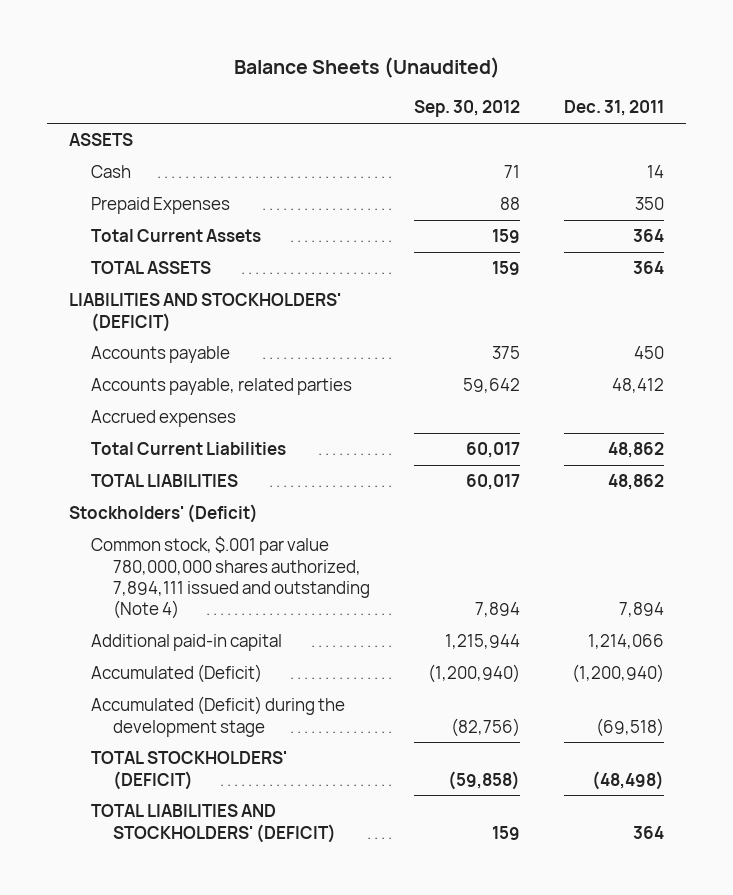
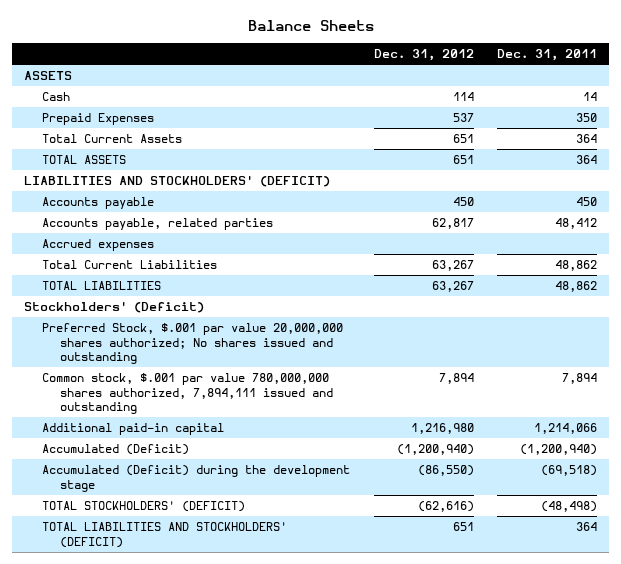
[233,56,500,78] Balance Sheets (Unaudited) -> [247,19,374,31] Balance Sheets
[413,100,520,118] Sep. 30, 2012 -> none
none -> [373,49,474,62] Dec. 31, 2012
none -> [41,323,343,364] Preferred Stock, $.001 par value 20,000,000 shares authorized; No shares issued and outstanding
[90,536,370,619] Common stock, $.001 par value 780,000,000 shares authorized, 7,894,111 issued and outstanding (Note 4) -> [41,373,333,414] Common stock, $.001 par value 780,000,000 shares authorized, 7,894,111 issued and outstanding

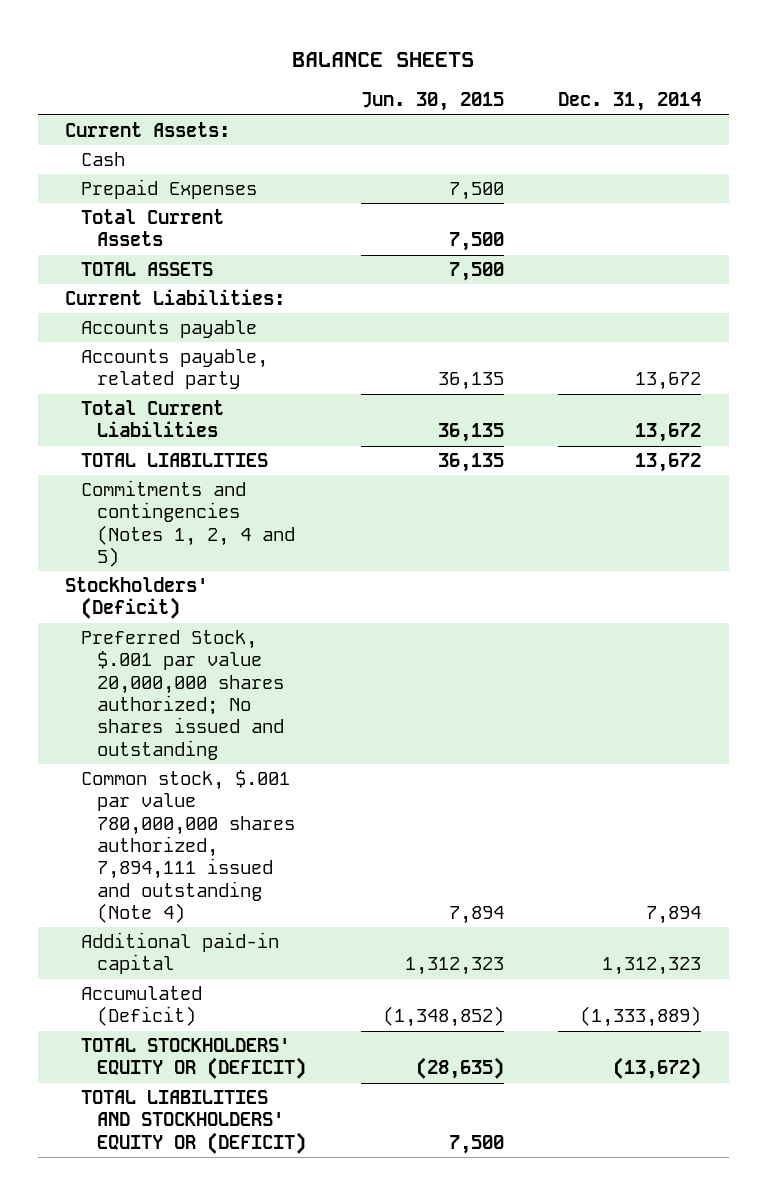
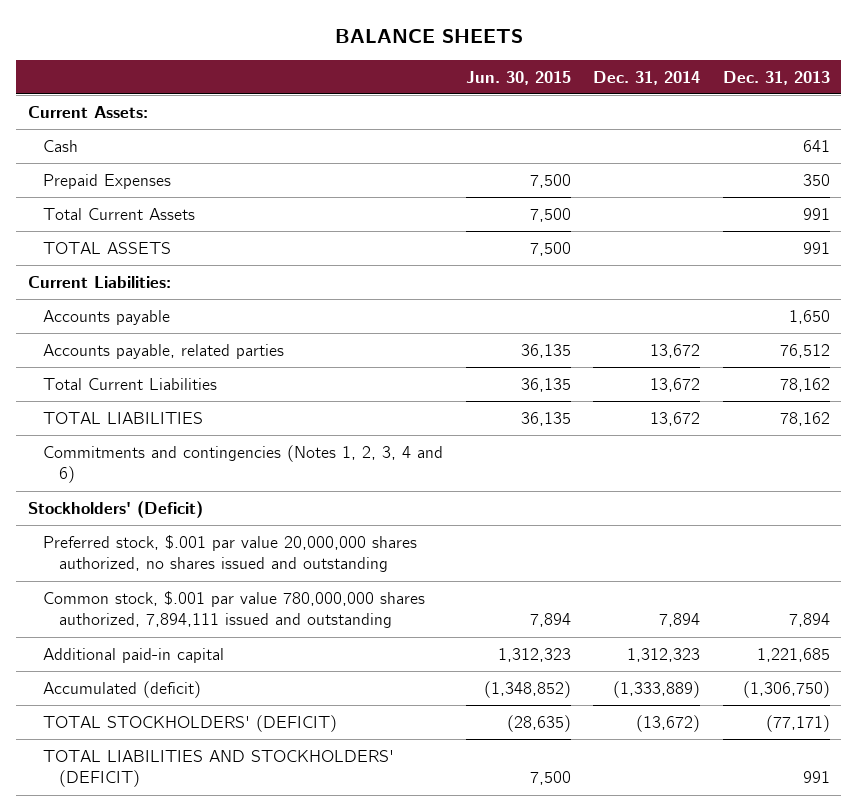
none -> [722,70,830,85] Dec. 31, 2013
[81,349,269,390] Accounts payable, related party -> [43,343,285,359] Accounts payable, related parties
[81,480,296,568] Commitments and contingencies (Notes 1, 2, 4 and 5) -> [43,444,444,484] Commitments and contingencies (Notes 1, 2, 3, 4 and 6)
[81,630,285,760] Preferred Stock, $.001 par value 20,000,000 shares authorized; No shares issued and outstanding -> [43,534,418,573] Preferred stock, $.001 par value 20,000,000 shares authorized, no shares issued and outstanding
[81,770,296,923] Common stock, $.001 par value 780,000,000 shares authorized, 7,894,111 issued and outstanding (Note 4) -> [43,590,426,629] Common stock, $.001 par value 780,000,000 shares authorized, 7,894,111 issued and outstanding
[81,986,203,1027] Accumulated (Deficit) -> [43,680,202,698] Accumulated (deficit)
[81,1038,307,1080] TOTAL STOCKHOLDERS' EQUITY OR (DEFICIT) -> [43,714,338,732] TOTAL STOCKHOLDERS' (DEFICIT)
[81,1090,307,1154] TOTAL LIABILITIES AND STOCKHOLDERS' EQUITY OR (DEFICIT) -> [43,749,395,788] TOTAL LIABILITIES AND STOCKHOLDERS' (DEFICIT)

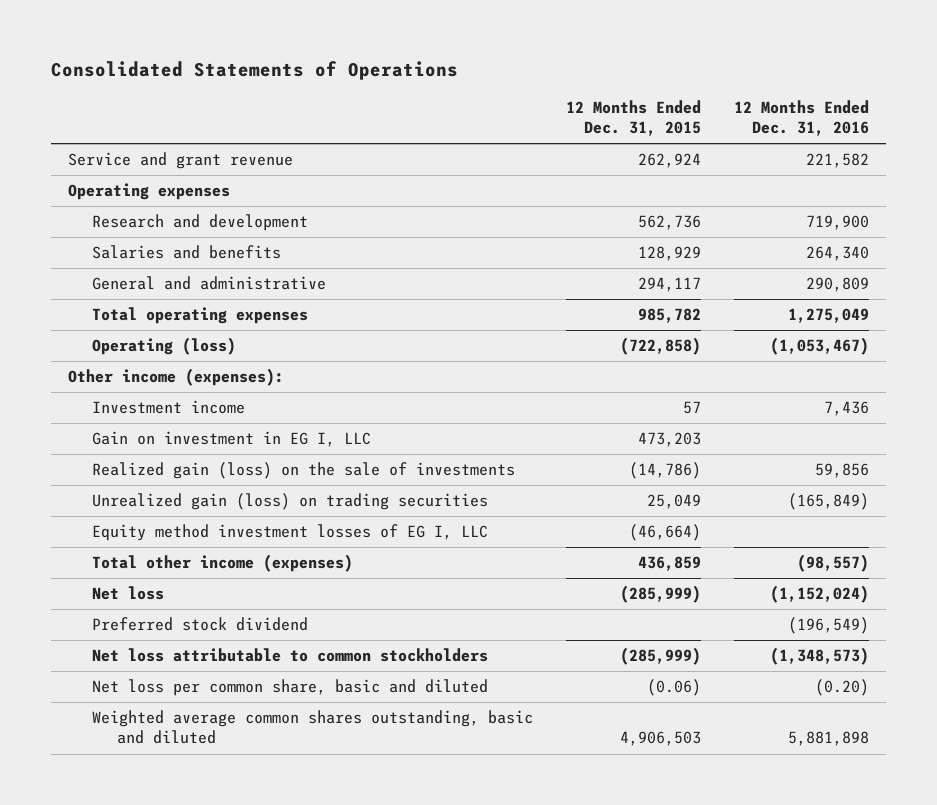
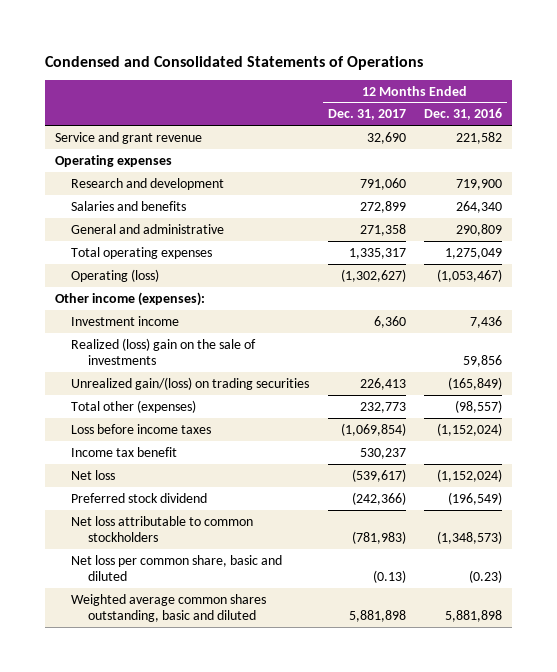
[51,60,459,80] Consolidated Statements of Operations -> [45,55,424,70] Condensed and Consolidated Statements of Operations
[566,100,702,137] 12 Months Ended Dec. 31, 2015 -> none
none -> [327,109,406,121] Dec. 31, 2017
[92,431,372,448] Gain on investment in EG I, LLC -> none
[92,524,489,542] Equity method investment losses of EG I, LLC -> none
[92,462,516,480] Realized gain (loss) on the sale of investments -> [71,337,257,365] Realized (loss) gain on the sale of investments
[92,493,489,511] Unrealized gain (loss) on trading securities -> [71,376,310,390] Unrealized gain/(loss) on trading securities
[92,554,354,573] Total other income (expenses) -> [71,399,197,413] Total other (expenses)
none -> [71,423,212,434] Loss before income taxes
none -> [71,446,178,457] Income tax benefit
[815,679,870,697] (0.20) -> [469,569,503,583] (0.23)

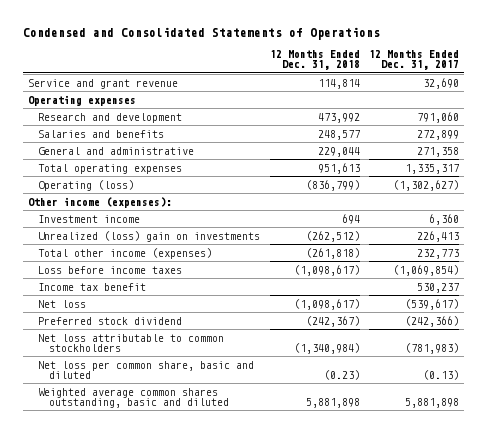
[424,108,503,121] Dec. 31, 2016 -> none
none -> [269,49,360,71] 12 Months Ended Dec. 31, 2018
[71,337,257,365] Realized (loss) gain on the sale of investments -> none
[71,376,310,390] Unrealized gain/(loss) on trading securities -> [38,230,261,242] Unrealized (loss) gain on investments
[71,399,197,413] Total other (expenses) -> [38,247,213,259] Total other income (expenses)

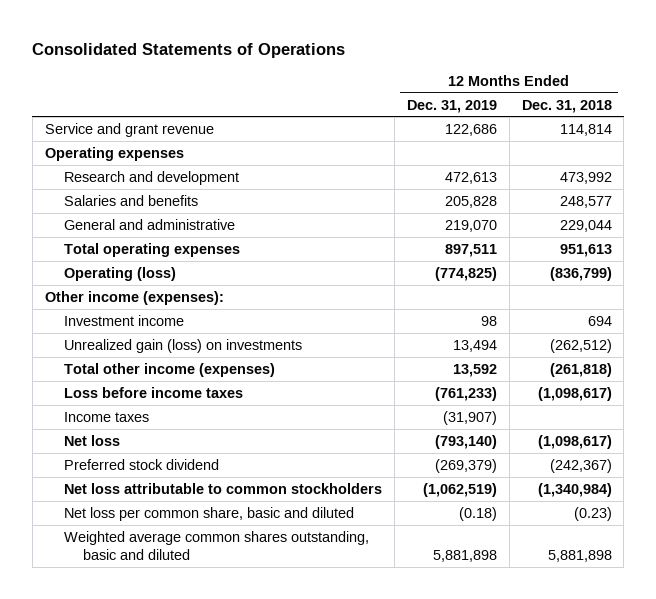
[22,26,380,40] Condensed and Consolidated Statements of Operations -> [32,42,346,58] Consolidated Statements of Operations
[369,49,460,71] 12 Months Ended Dec. 31, 2017 -> none
none -> [406,99,497,113] Dec. 31, 2019
[38,230,261,242] Unrealized (loss) gain on investments -> [63,338,302,353] Unrealized gain (loss) on investments
[38,282,147,291] Income tax benefit -> [63,411,149,422] Income taxes

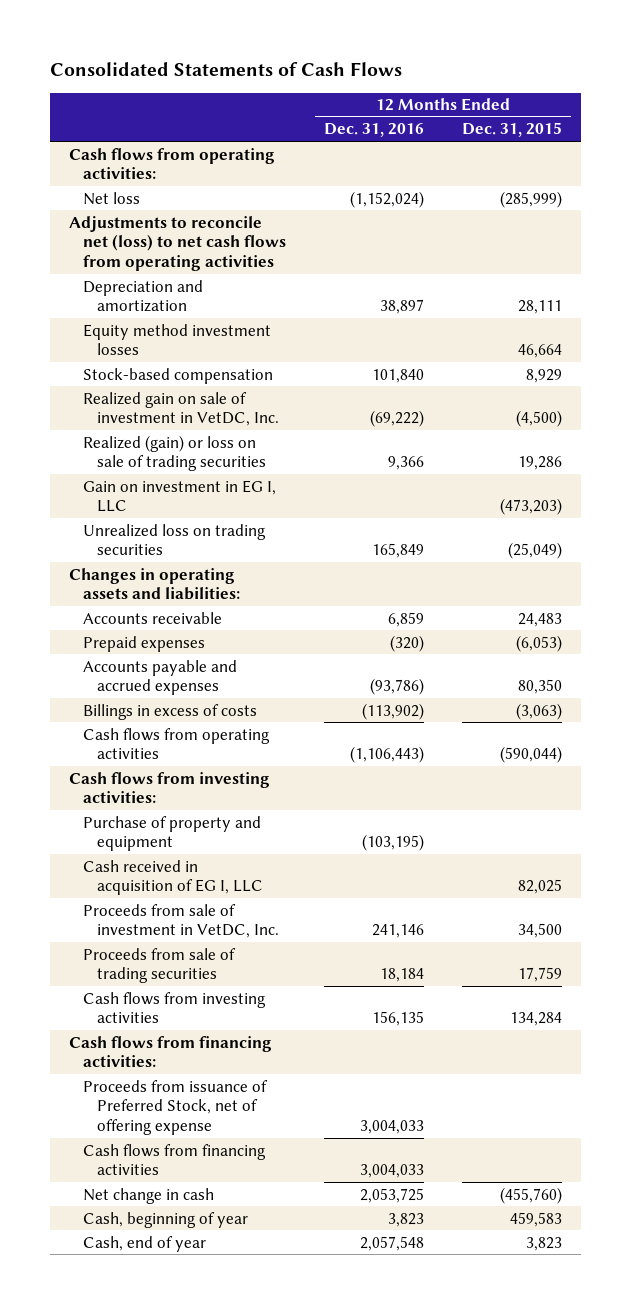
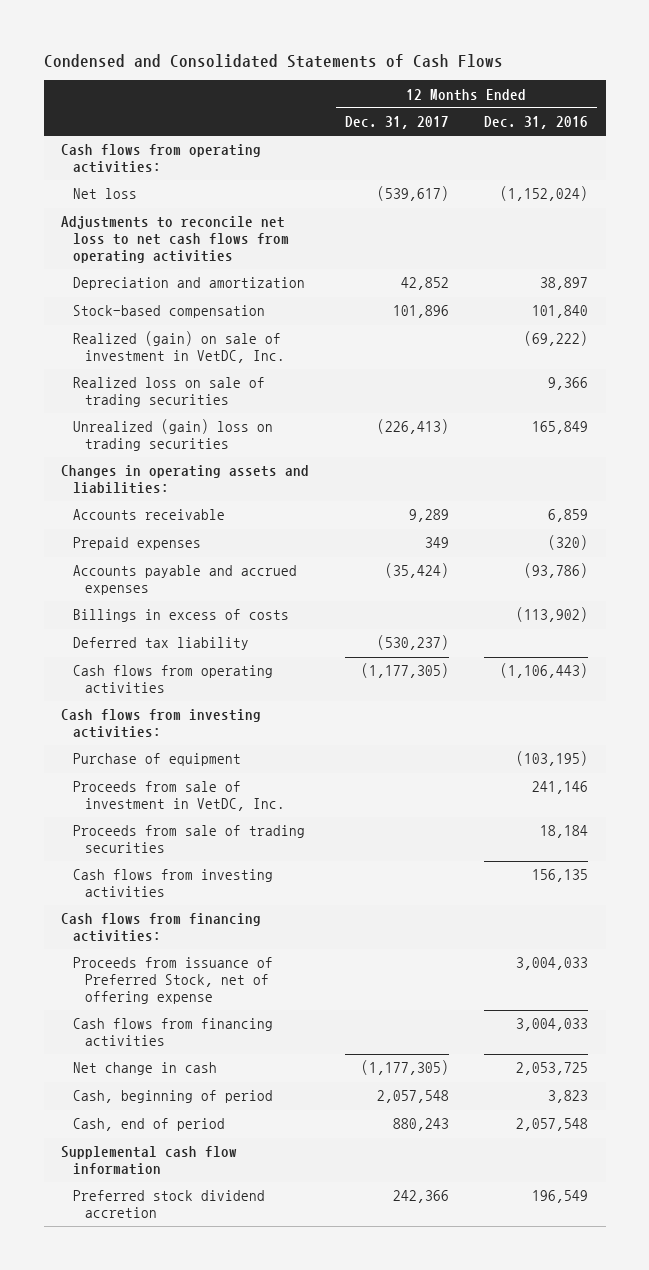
[49,61,402,76] Consolidated Statements of Cash Flows -> [43,54,503,69] Condensed and Consolidated Statements of Cash Flows
[462,122,563,138] Dec. 31, 2015 -> none
none -> [344,116,449,130] Dec. 31, 2017
[68,215,287,272] Adjustments to reconcile net (loss) to net cash flows from operating activities -> [61,216,290,263] Adjustments to reconcile net loss to net cash flows from operating activities
[83,323,272,356] Equity method investment losses -> none
[83,479,277,513] Gain on investment in EG I, LLC -> none
[83,391,280,427] Realized gain on sale of investment in VetDC, Inc. -> [73,331,286,363] Realized (gain) on sale of investment in VetDC, Inc.
[83,434,267,472] Realized (gain) or loss on sale of trading securities -> [73,377,266,407] Realized loss on sale of trading securities
[83,523,267,556] Unrealized loss on trading securities -> [73,419,274,451] Unrealized (gain) loss on trading securities
none -> [73,637,250,651] Deferred tax liability
[83,859,264,896] Cash received in acquisition of EG I, LLC -> none
[83,815,262,852] Purchase of property and equipment -> [73,753,242,767] Purchase of equipment
[83,1211,249,1228] Cash, beginning of year -> [73,1090,274,1104] Cash, beginning of period
[83,1235,207,1252] Cash, end of year -> [73,1118,226,1132] Cash, end of period
none -> [61,1146,238,1175] Supplemental cash flow information
none -> [73,1190,266,1218] Preferred stock dividend accretion

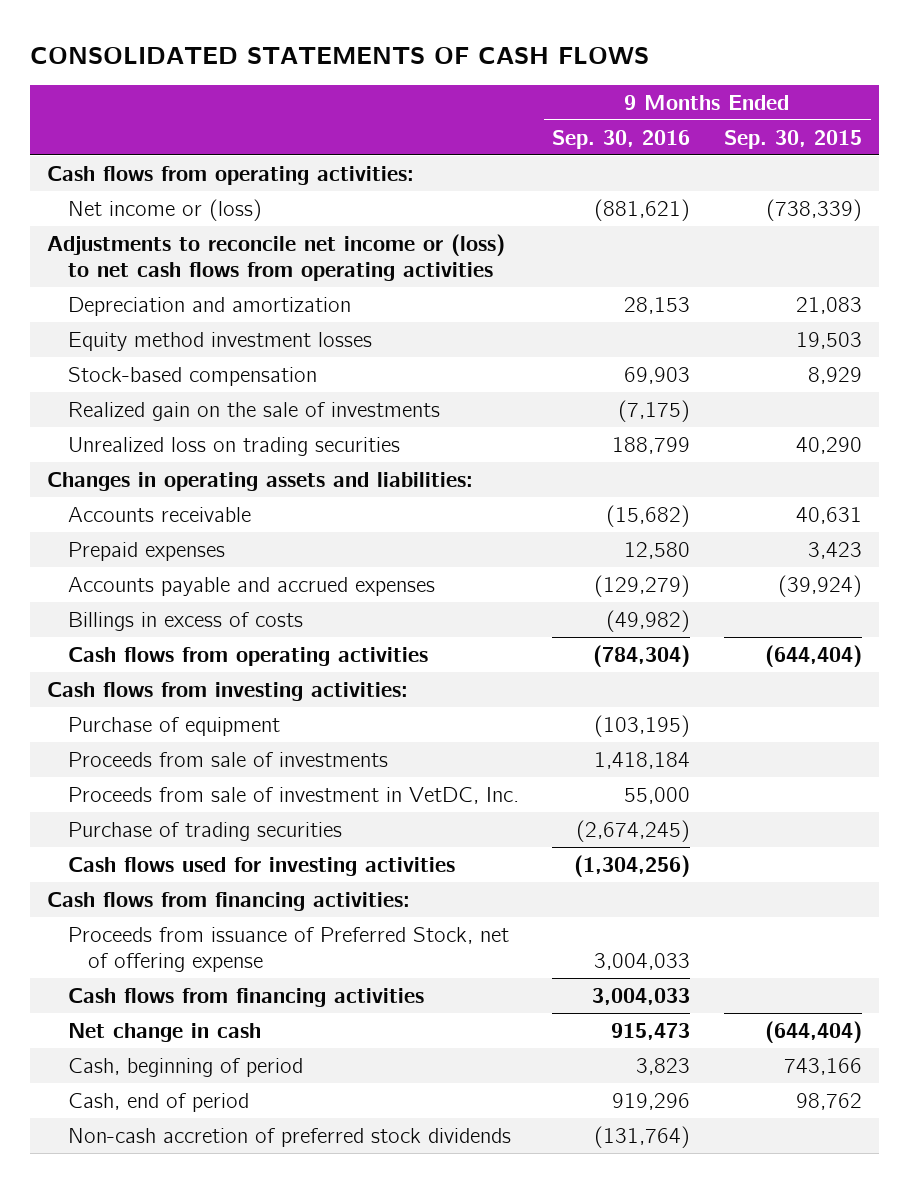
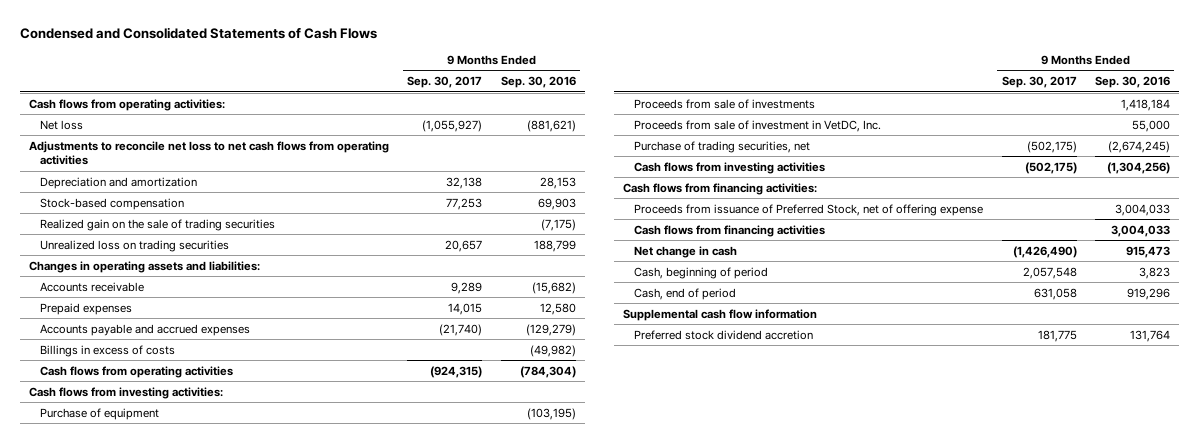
[29,46,649,64] CONSOLIDATED STATEMENTS OF CASH FLOWS -> [19,26,377,39] Condensed and Consolidated Statements of Cash Flows
[724,129,863,149] Sep. 30, 2015 -> none
none -> [407,76,483,89] Sep. 30, 2017
[67,198,262,221] Net income or (loss) -> [39,119,83,130] Net loss
[46,233,505,281] Adjustments to reconcile net income or (loss) to net cash flows from operating activities -> [29,140,390,166] Adjustments to reconcile net loss to net cash flows from operating activities
[67,331,372,351] Equity method investment losses -> none
[67,401,440,421] Realized gain on the sale of investments -> [39,218,275,231] Realized gain on the sale of trading securities
[67,821,342,841] Purchase of trading securities -> [633,140,810,153] Purchase of trading securities, net
[67,856,455,876] Cash flows used for investing activities -> [633,161,825,174] Cash flows from investing activities
none -> [623,308,818,321] Supplemental cash flow information
[67,1127,511,1147] Non-cash accretion of preferred stock dividends -> [633,329,813,340] Preferred stock dividend accretion
[594,1125,691,1148] (131,764) -> [1129,329,1170,342] 131,764

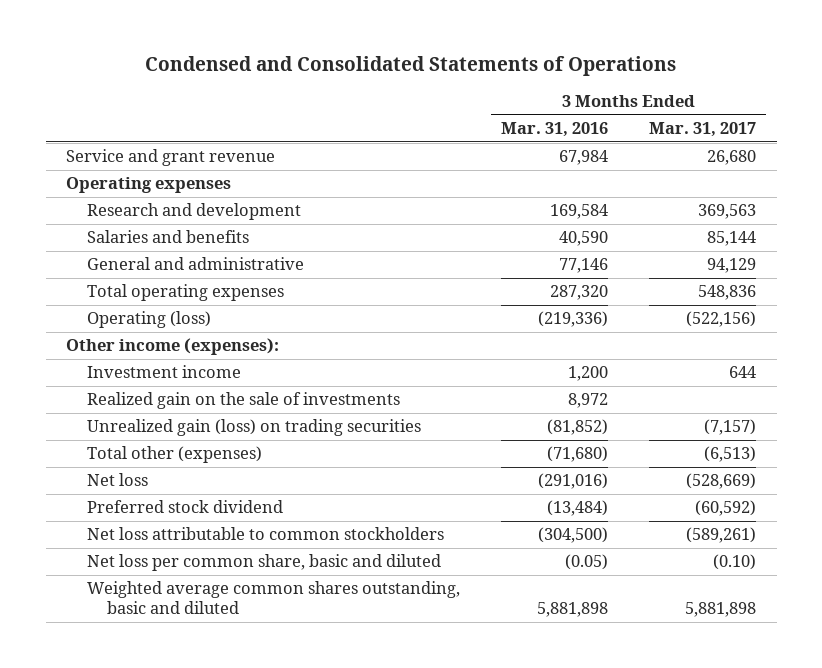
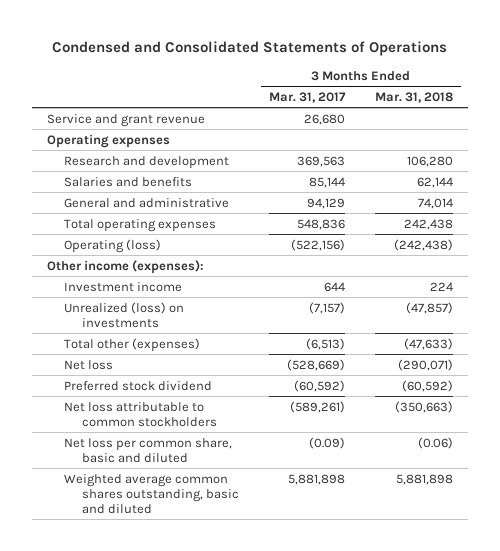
[500,122,608,138] Mar. 31, 2016 -> none
none -> [375,91,454,103] Mar. 31, 2018
[86,392,400,410] Realized gain on the sale of investments -> none
[86,419,421,437] Unrealized gain (loss) on trading securities -> [64,301,185,328] Unrealized (loss) on investments
[713,554,757,571] (0.10) -> [308,436,345,449] (0.09)

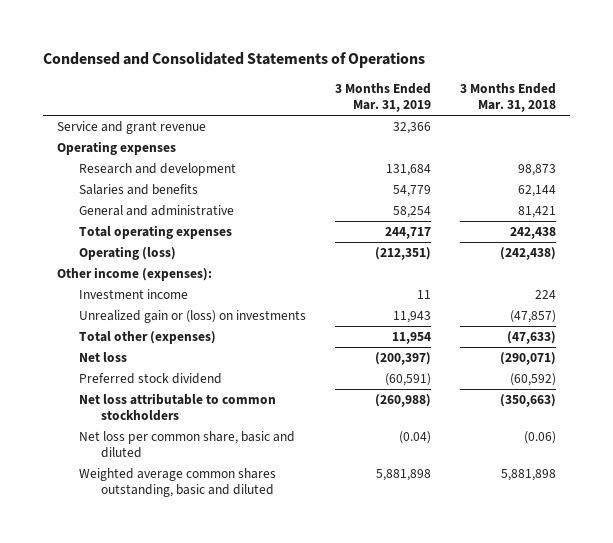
[268,91,346,103] Mar. 31, 2017 -> none
none -> [335,83,432,113] 3 Months Ended Mar. 31, 2019
[407,155,454,167] 106,280 -> [517,164,556,177] 98,873
[418,197,454,209] 74,014 -> [517,206,556,219] 81,421
[64,301,185,328] Unrealized (loss) on investments -> [79,310,307,324] Unrealized gain or (loss) on investments

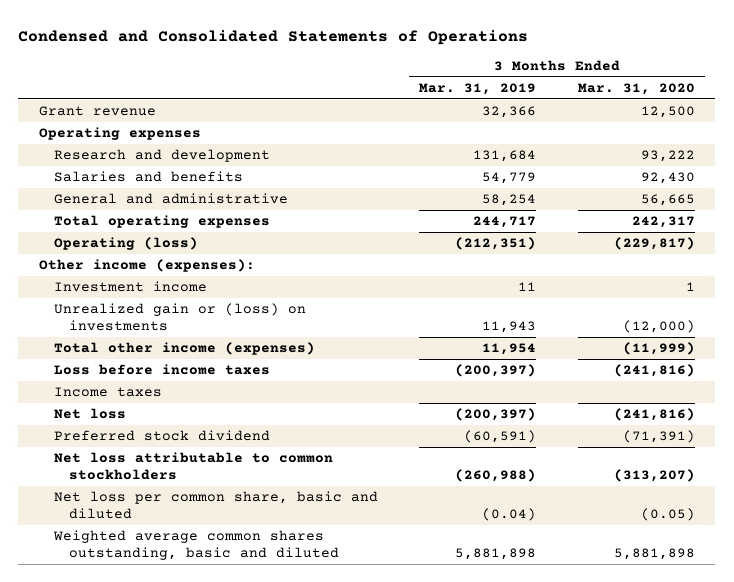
[459,83,556,113] 3 Months Ended Mar. 31, 2018 -> none
none -> [577,83,695,96] Mar. 31, 2020
[57,121,207,135] Service and grant revenue -> [38,106,156,117] Grant revenue
[79,331,217,345] Total other (expenses) -> [53,342,315,356] Total other income (expenses)
none -> [53,364,270,376] Loss before income taxes
none -> [53,387,162,398] Income taxes

